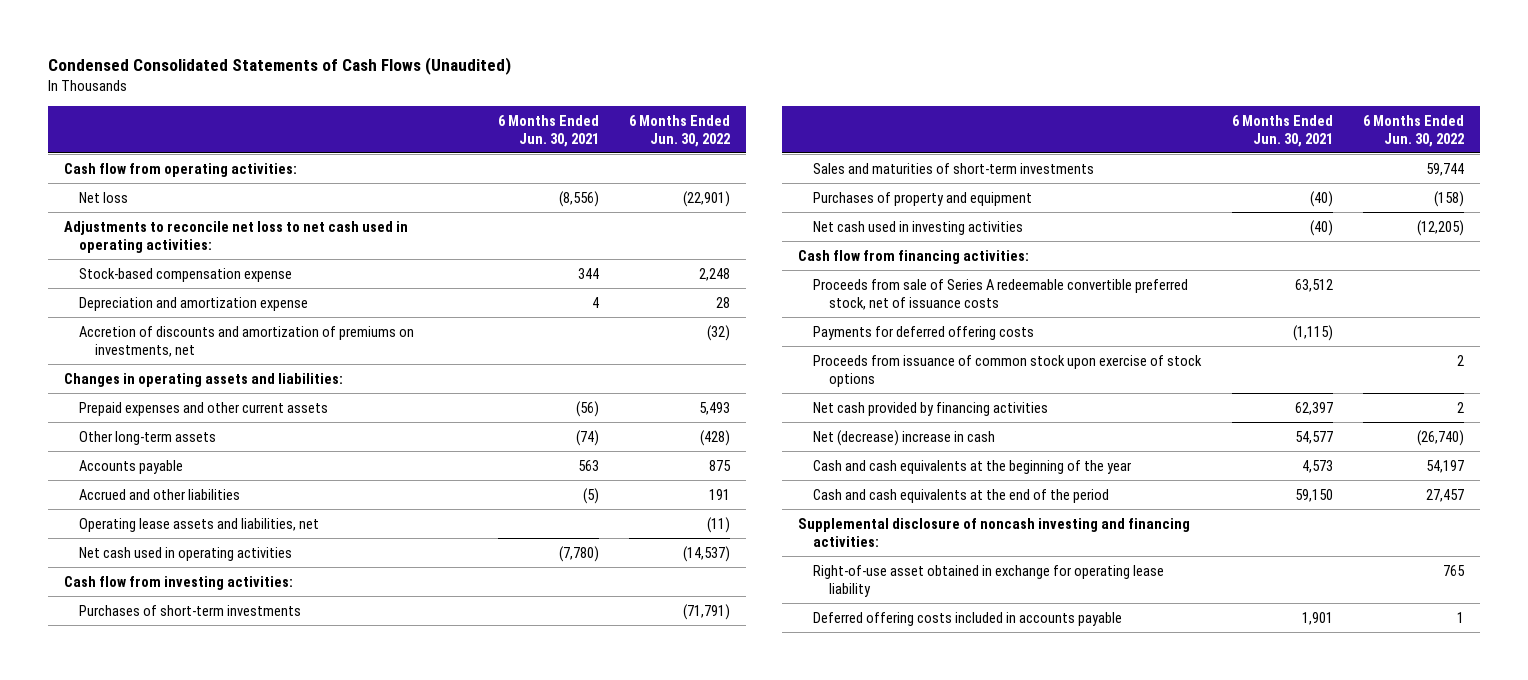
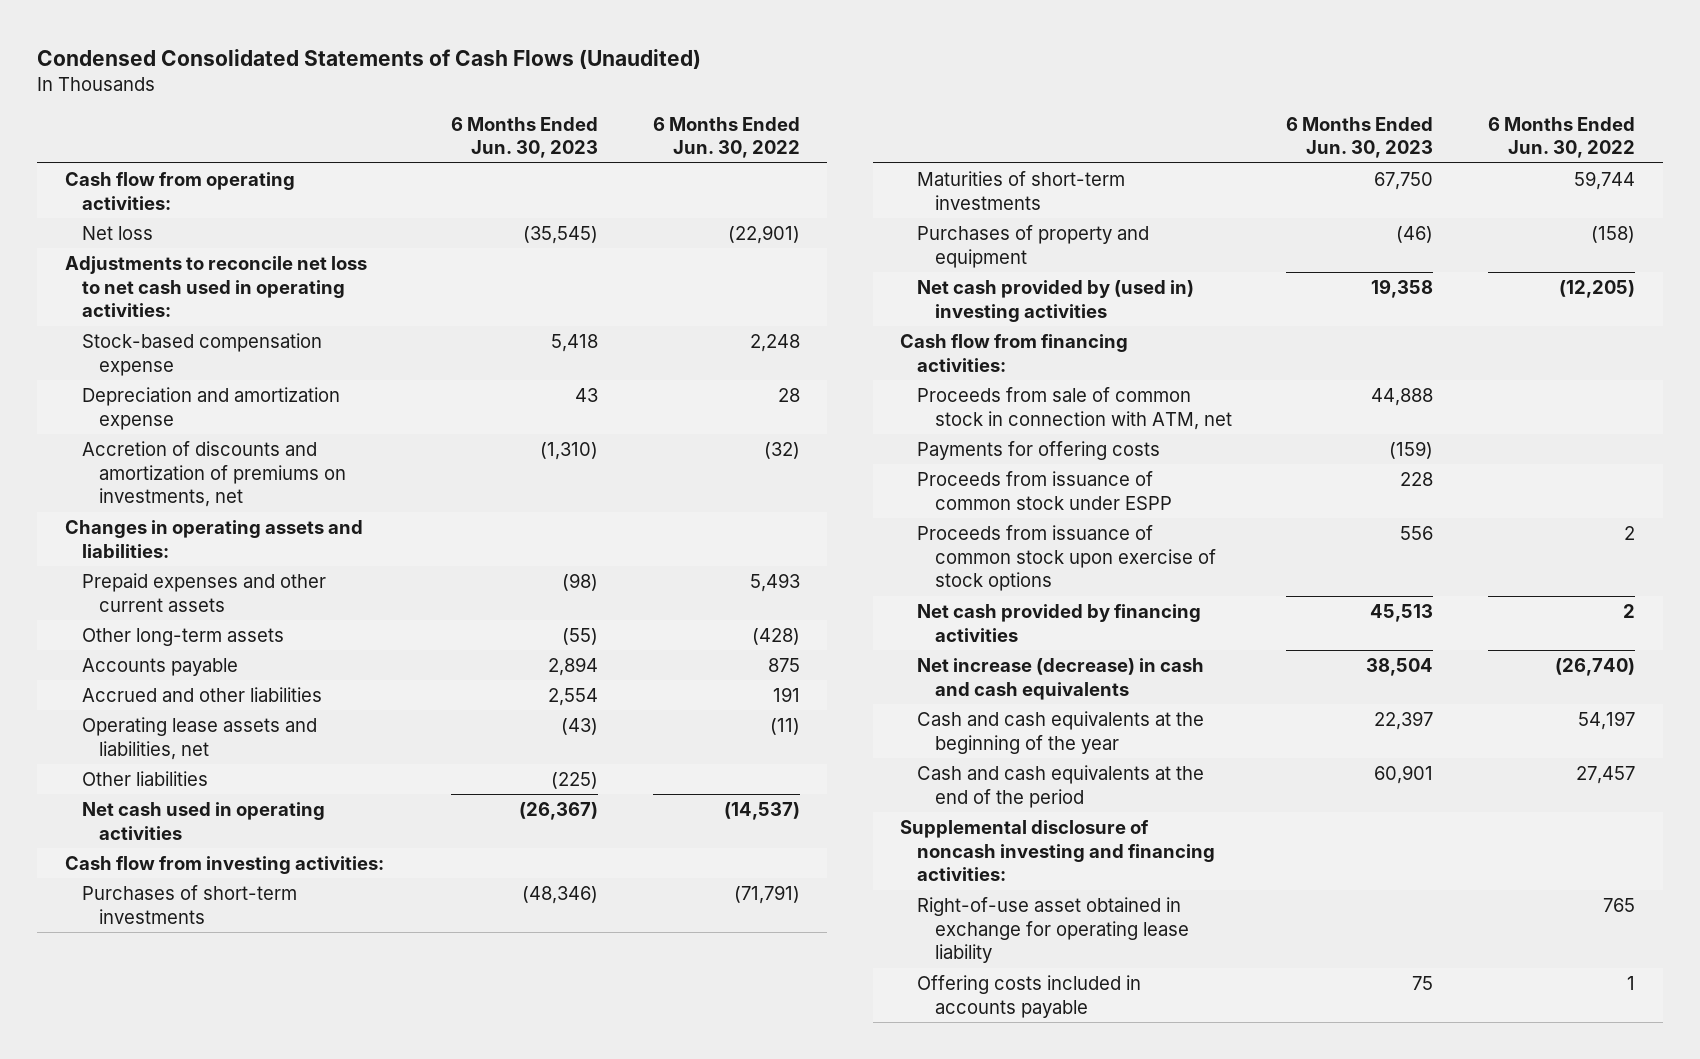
[497,114,599,147] 6 Months Ended Jun. 30, 2021 -> none
none -> [450,116,598,159] 6 Months Ended Jun. 30, 2023
none -> [81,770,208,786] Other liabilities
[813,162,1095,174] Sales and maturities of short-term investments -> [917,170,1126,210] Maturities of short-term investments
[813,220,1024,235] Net cash used in investing activities -> [917,279,1195,322] Net cash provided by (used in) investing activities
[813,278,1189,310] Proceeds from sale of Series A redeemable convertible preferred stock, net of issuance costs -> none
none -> [917,386,1232,430] Proceeds from sale of common stock in connection with ATM, net
[813,325,1035,340] Payments for deferred offering costs -> [917,440,1161,460] Payments for offering costs
none -> [917,470,1172,510] Proceeds from issuance of common stock under ESPP
[813,429,996,446] Net (decrease) increase in cash -> [917,657,1205,700] Net increase (decrease) in cash and cash equivalents
[813,611,1123,626] Deferred offering costs included in accounts payable -> [917,974,1142,1018] Offering costs included in accounts payable

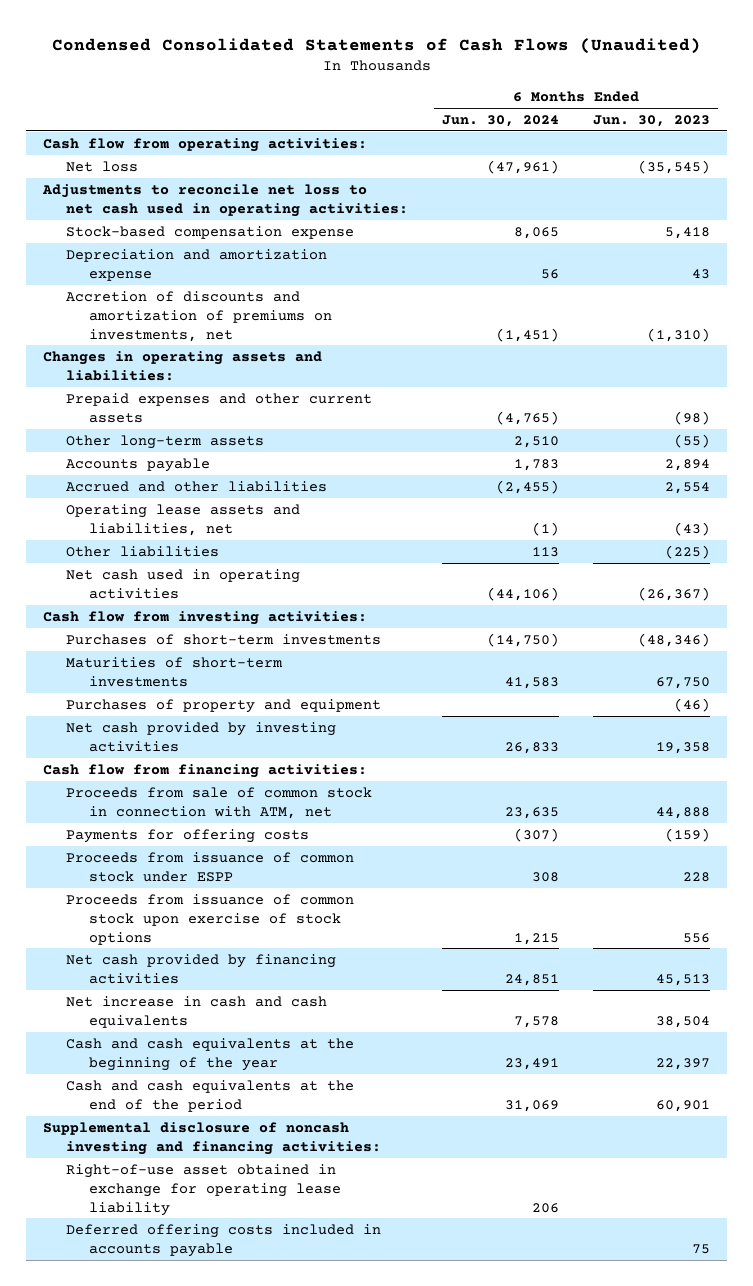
[652,116,800,159] 6 Months Ended Jun. 30, 2022 -> none
none -> [442,114,560,127] Jun. 30, 2024
[917,279,1195,322] Net cash provided by (used in) investing activities -> [66,721,337,752] Net cash provided by investing activities
[917,657,1205,700] Net increase (decrease) in cash and cash equivalents -> [66,995,328,1028] Net increase in cash and cash equivalents
[917,974,1142,1018] Offering costs included in accounts payable -> [66,1223,382,1257] Deferred offering costs included in accounts payable

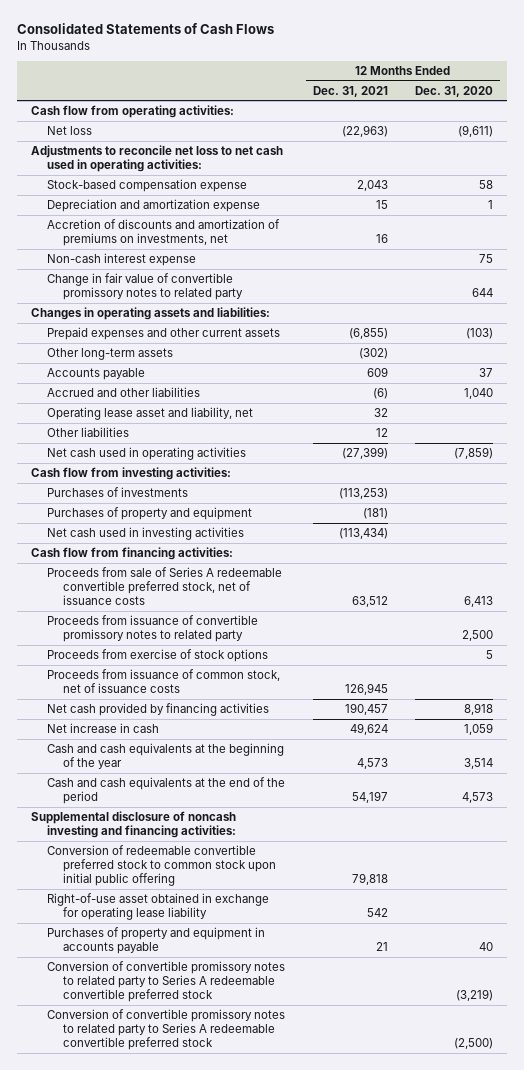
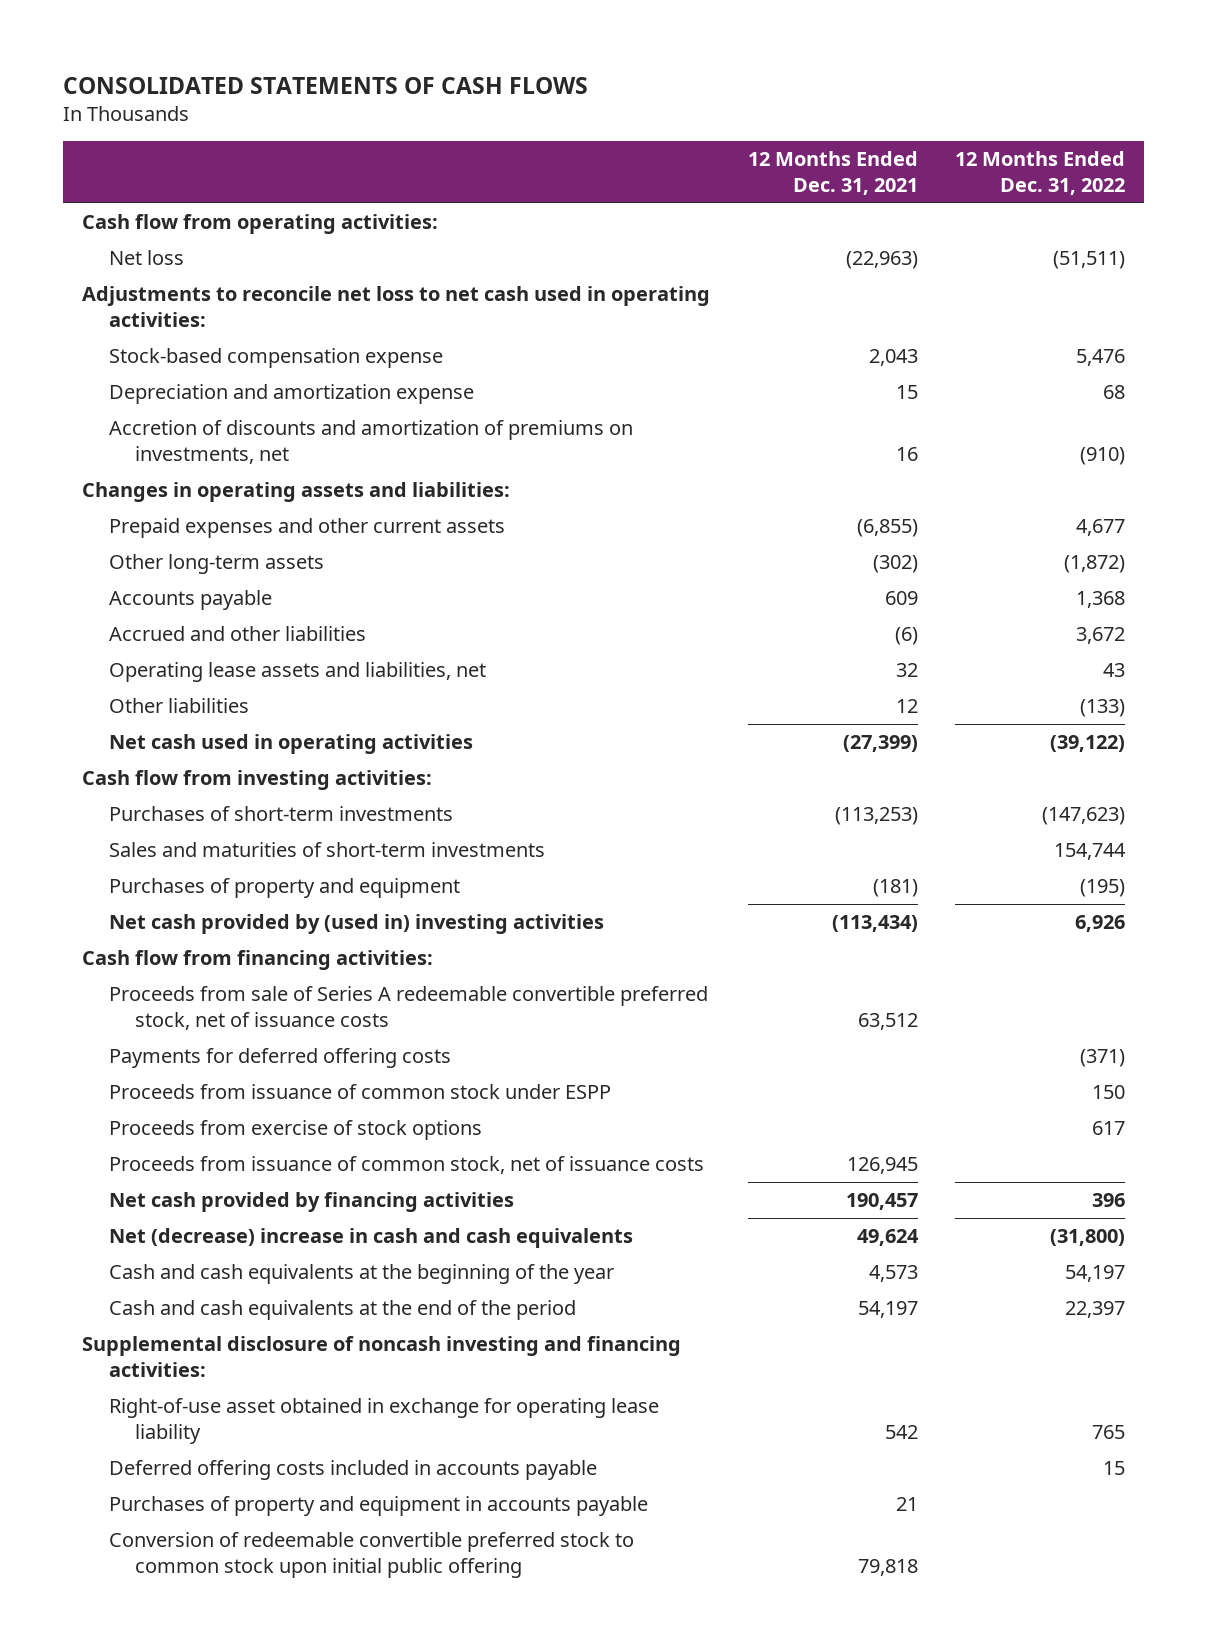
[16,23,274,35] Consolidated Statements of Cash Flows -> [63,77,589,95] CONSOLIDATED STATEMENTS OF CASH FLOWS
[415,85,494,97] Dec. 31, 2020 -> none
none -> [955,151,1126,195] 12 Months Ended Dec. 31, 2022
[46,252,196,266] Non-cash interest expense -> none
[46,272,244,301] Change in fair value of convertible promissory notes to related party -> none
[46,406,253,420] Operating lease asset and liability, net -> [108,662,486,683] Operating lease assets and liabilities, net
[46,486,188,497] Purchases of investments -> [108,806,453,822] Purchases of short-term investments
none -> [108,842,545,858] Sales and maturities of short-term investments
[46,526,244,540] Net cash used in investing activities -> [108,914,604,935] Net cash provided by (used in) investing activities
[46,614,258,643] Proceeds from issuance of convertible promissory notes to related party -> none
none -> [108,1048,451,1069] Payments for deferred offering costs
none -> [108,1084,611,1100] Proceeds from issuance of common stock under ESPP
[46,722,159,733] Net increase in cash -> [108,1228,633,1249] Net (decrease) increase in cash and cash equivalents
none -> [108,1460,597,1481] Deferred offering costs included in accounts payable
[46,960,285,1003] Conversion of convertible promissory notes to related party to Series A redeemable convertible preferred stock -> none
[46,1008,285,1051] Conversion of convertible promissory notes to related party to Series A redeemable convertible preferred stock -> none
[46,844,277,887] Conversion of redeemable convertible preferred stock to common stock upon initial public offering -> [108,1532,634,1578] Conversion of redeemable convertible preferred stock to common stock upon initial public offering

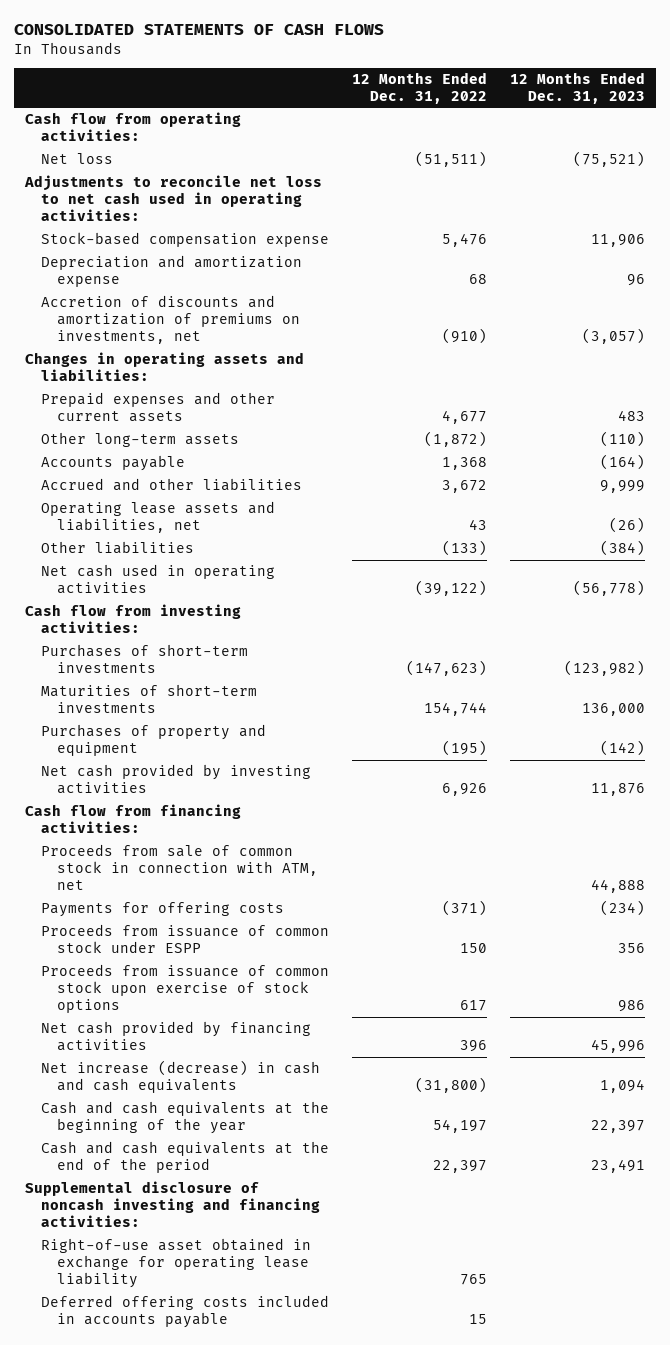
[747,151,918,195] 12 Months Ended Dec. 31, 2021 -> none
none -> [510,71,646,104] 12 Months Ended Dec. 31, 2023
[108,842,545,858] Sales and maturities of short-term investments -> [41,684,258,714] Maturities of short-term investments
[108,914,604,935] Net cash provided by (used in) investing activities -> [41,764,312,795] Net cash provided by investing activities
[108,986,708,1030] Proceeds from sale of Series A redeemable convertible preferred stock, net of issuance costs -> none
none -> [41,844,319,891] Proceeds from sale of common stock in connection with ATM, net
[108,1048,451,1069] Payments for deferred offering costs -> [41,902,285,918] Payments for offering costs
[108,1156,704,1175] Proceeds from issuance of common stock, net of issuance costs -> none
[108,1120,482,1141] Proceeds from exercise of stock options -> [41,964,330,1014] Proceeds from issuance of common stock upon exercise of stock options
[108,1228,633,1249] Net (decrease) increase in cash and cash equivalents -> [41,1060,321,1094] Net increase (decrease) in cash and cash equivalents
[108,1496,648,1517] Purchases of property and equipment in accounts payable -> none
[108,1532,634,1578] Conversion of redeemable convertible preferred stock to common stock upon initial public offering -> none

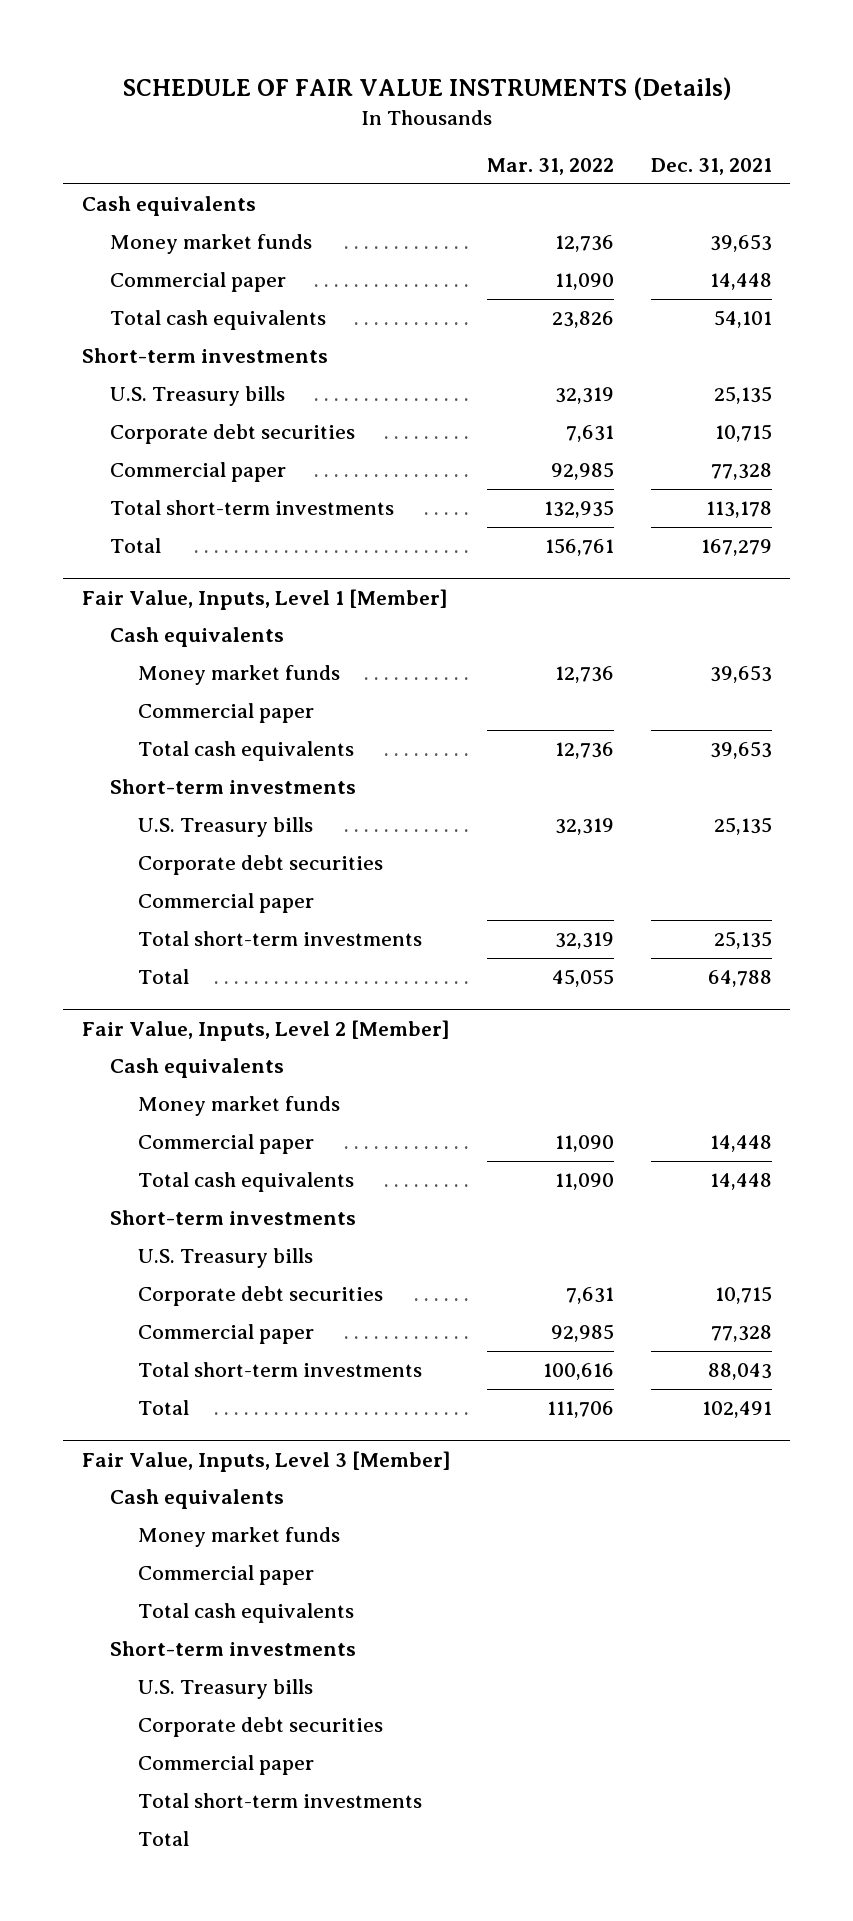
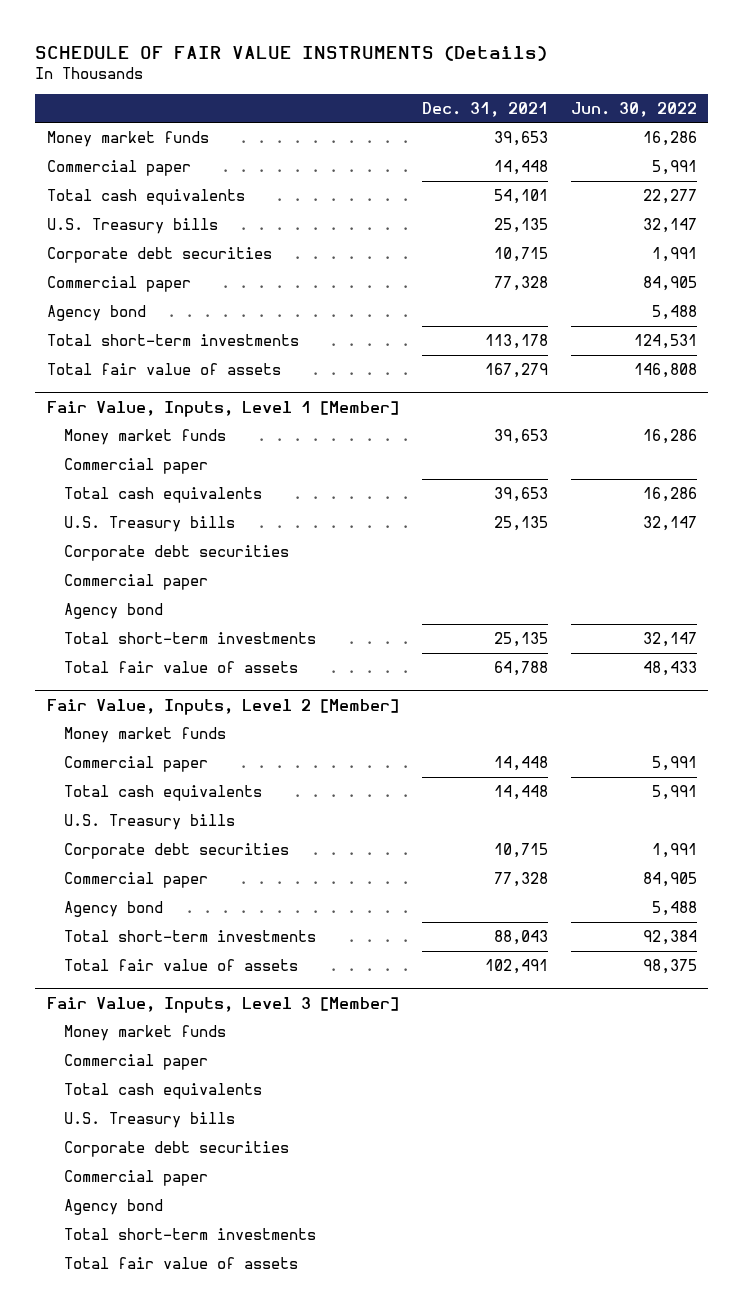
[487,157,615,175] Mar. 31, 2022 -> none
none -> [570,101,697,117] Jun. 30, 2022
[81,196,256,217] Cash equivalents -> none
[81,348,328,364] Short-term investments -> none
none -> [46,304,146,321] Agency bond
[109,538,161,554] Total -> [46,362,281,375] Total fair value of assets
[109,627,284,648] Cash equivalents -> none
[109,779,356,795] Short-term investments -> none
none -> [64,602,164,619] Agency bond
[137,969,189,985] Total -> [64,660,299,673] Total fair value of assets
[109,1058,284,1079] Cash equivalents -> none
[109,1210,356,1226] Short-term investments -> none
none -> [64,900,164,917] Agency bond
[137,1400,189,1416] Total -> [64,958,299,971] Total fair value of assets
[109,1489,284,1510] Cash equivalents -> none
[109,1641,356,1657] Short-term investments -> none
none -> [64,1198,164,1215] Agency bond
[137,1831,189,1847] Total -> [64,1256,299,1269] Total fair value of assets

